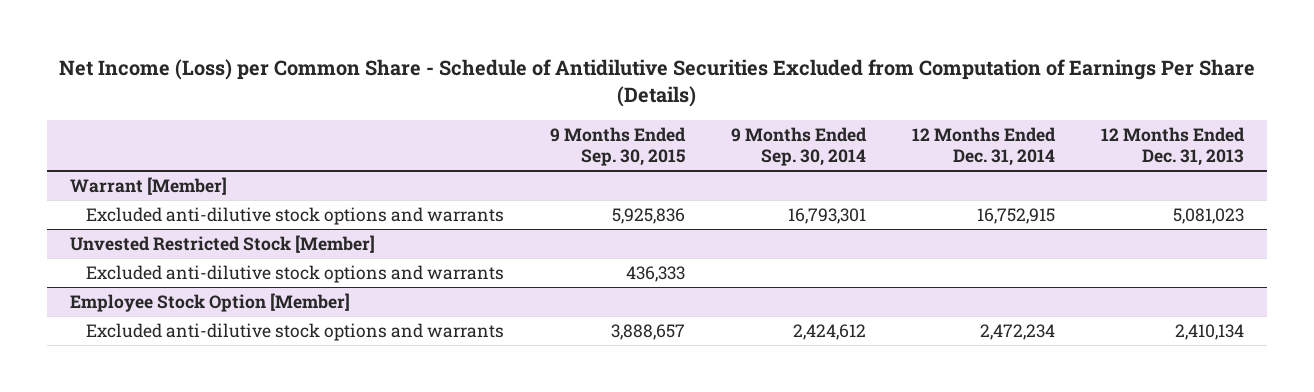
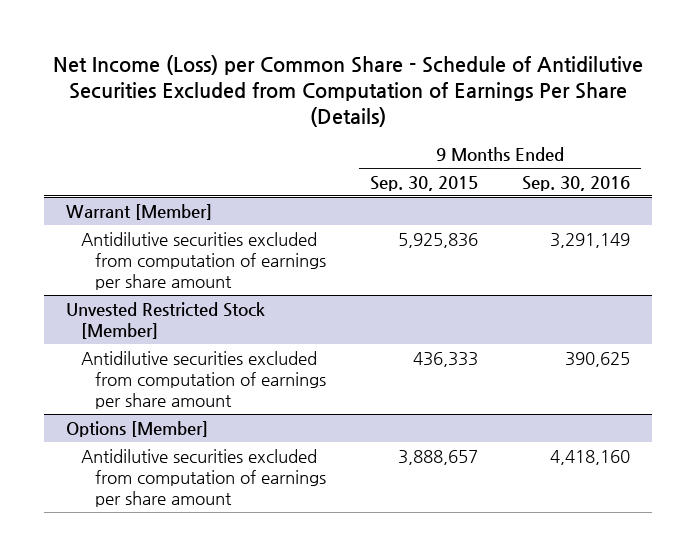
[731,126,868,167] 9 Months Ended Sep. 30, 2014 -> none
[912,126,1057,167] 12 Months Ended Dec. 31, 2014 -> none
[1101,126,1246,167] 12 Months Ended Dec. 31, 2013 -> none
none -> [521,176,630,192] Sep. 30, 2016
[86,206,505,225] Excluded anti-dilutive stock options and warrants -> [80,231,326,291] Antidilutive securities excluded from computation of earnings per share amount
[86,264,505,283] Excluded anti-dilutive stock options and warrants -> [80,350,326,410] Antidilutive securities excluded from computation of earnings per share amount
[70,292,351,312] Employee Stock Option [Member] -> [66,420,209,437] Options [Member]
[86,322,505,341] Excluded anti-dilutive stock options and warrants -> [80,448,326,508] Antidilutive securities excluded from computation of earnings per share amount

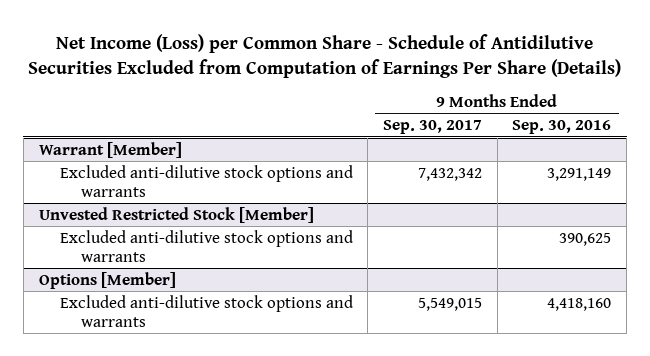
[369,176,478,192] Sep. 30, 2015 -> none
none -> [383,120,483,135] Sep. 30, 2017
[80,231,326,291] Antidilutive securities excluded from computation of earnings per share amount -> [59,164,353,197] Excluded anti-dilutive stock options and warrants
[80,350,326,410] Antidilutive securities excluded from computation of earnings per share amount -> [59,229,353,262] Excluded anti-dilutive stock options and warrants
[80,448,326,508] Antidilutive securities excluded from computation of earnings per share amount -> [59,294,353,327] Excluded anti-dilutive stock options and warrants

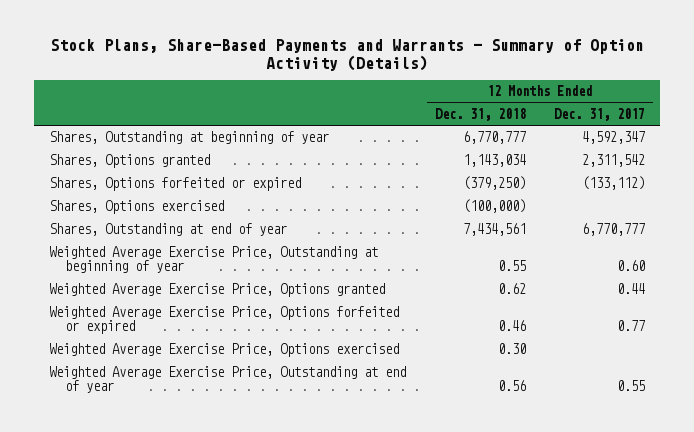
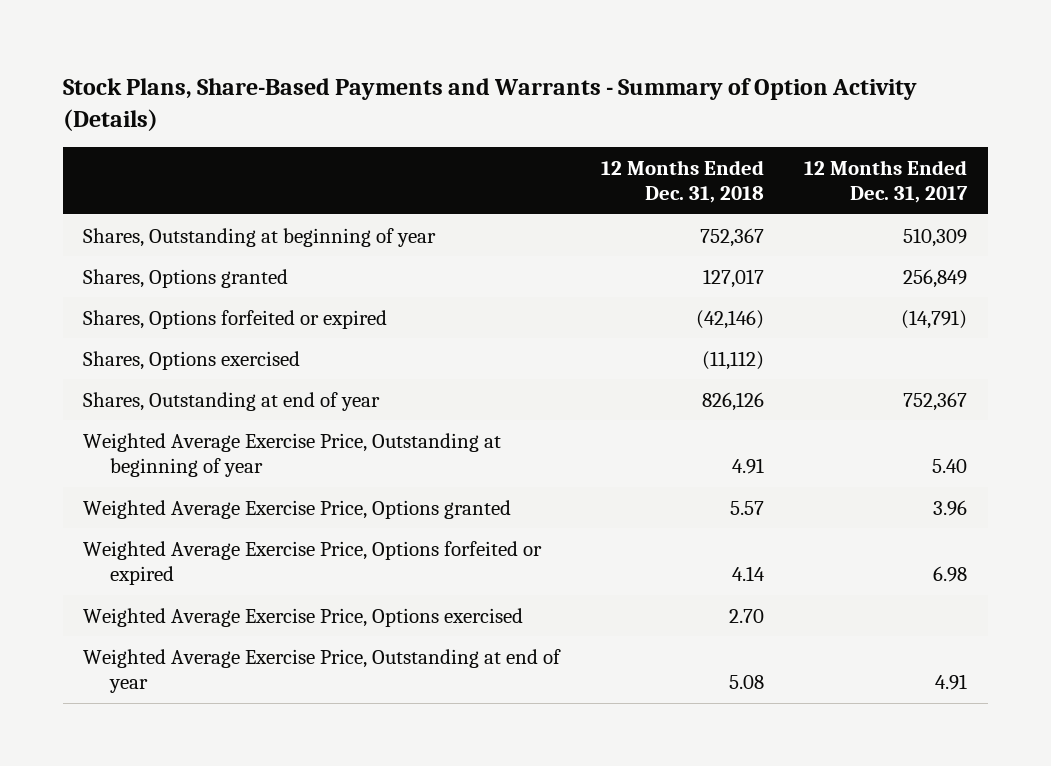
[462,131,526,145] 6,770,777 -> [699,227,764,247] 752,367
[582,131,646,145] 4,592,347 -> [903,227,968,247] 510,309
[462,154,526,168] 1,143,034 -> [702,268,764,288] 127,017
[582,154,646,168] 2,311,542 -> [903,268,968,288] 256,849
[462,176,526,191] (379,250) -> [695,309,764,329] (42,146)
[582,176,646,191] (133,112) -> [901,309,968,329] (14,791)
[462,199,526,214] (100,000) -> [701,350,764,370] (11,112)
[462,223,526,237] 7,434,561 -> [701,391,764,411] 826,126
[582,223,646,237] 6,770,777 -> [903,391,968,411] 752,367
[497,260,526,272] 0.55 -> [731,458,764,475] 4.91
[617,260,646,272] 0.60 -> [932,459,968,474] 5.40
[497,283,526,295] 0.62 -> [729,500,764,515] 5.57
[617,283,646,295] 0.44 -> [933,499,968,516] 3.96
[497,320,526,332] 0.46 -> [731,566,765,582] 4.14
[617,320,646,332] 0.77 -> [933,566,968,583] 6.98
[497,343,526,355] 0.30 -> [728,608,764,623] 2.70
[497,380,526,392] 0.56 -> [728,675,764,690] 5.08
[617,380,646,392] 0.55 -> [935,674,968,691] 4.91

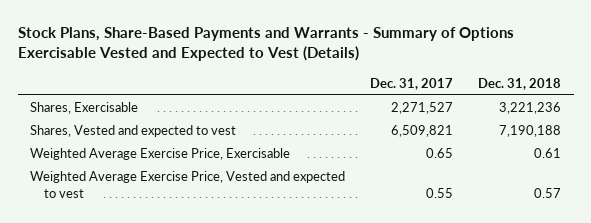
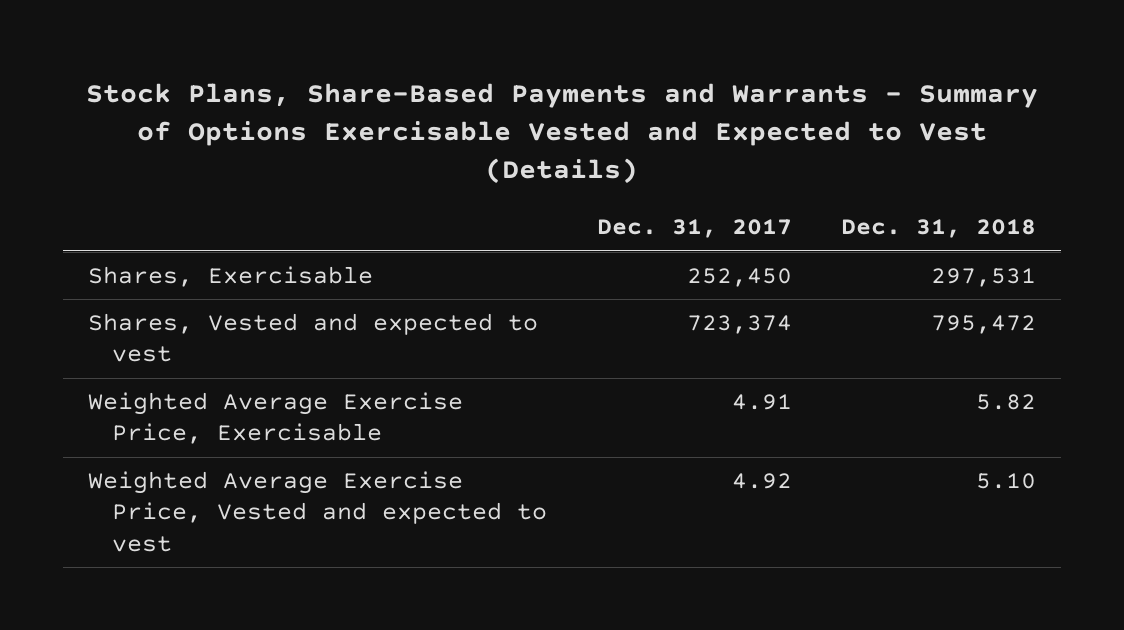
[391,102,454,115] 2,271,527 -> [686,268,792,288] 252,450
[499,102,562,115] 3,221,236 -> [931,268,1037,288] 297,531
[391,125,454,138] 6,509,821 -> [686,315,792,335] 723,374
[499,125,562,138] 7,190,188 -> [931,315,1037,335] 795,472
[426,148,454,159] 0.65 -> [731,394,792,411] 4.91
[534,148,562,159] 0.61 -> [976,394,1037,411] 5.82
[426,188,454,199] 0.55 -> [731,473,792,490] 4.92
[534,188,562,199] 0.57 -> [976,473,1037,490] 5.10

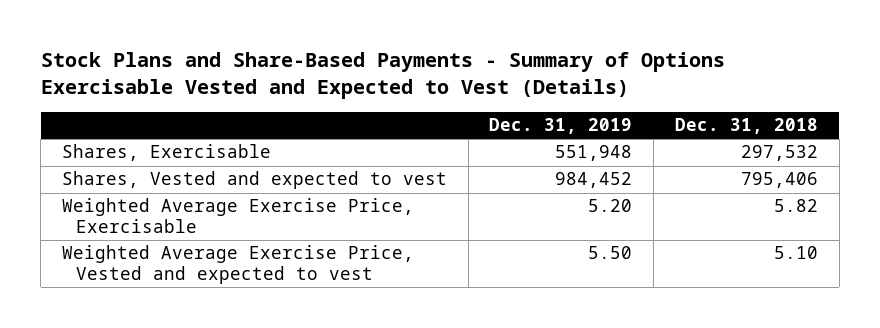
[85,82,1038,185] Stock Plans, Share-Based Payments and Warrants - Summary of Options Exercisable Vested and Expected to Vest (Details) -> [40,52,725,100] Stock Plans and Share-Based Payments - Summary of Options Exercisable Vested and Expected to Vest (Details)
[596,219,792,239] Dec. 31, 2017 -> none
none -> [489,118,633,135] Dec. 31, 2019
[931,268,1037,288] 297,531 -> [740,145,818,162] 297,532
[931,315,1037,335] 795,472 -> [740,172,818,189] 795,406

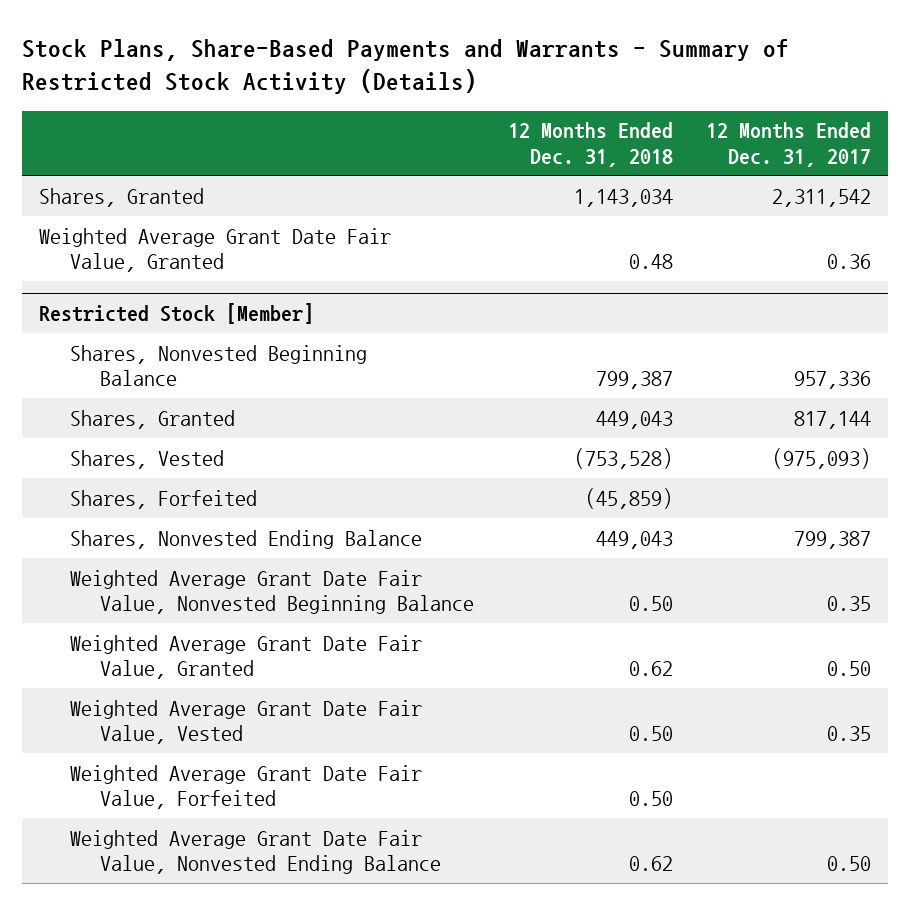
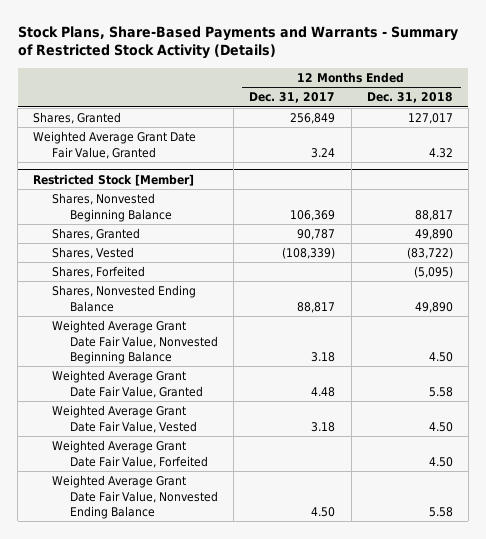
[573,188,673,207] 1,143,034 -> [407,113,453,125] 127,017
[772,188,872,207] 2,311,542 -> [290,113,336,125] 256,849
[628,254,673,270] 0.48 -> [428,147,453,158] 4.32
[827,254,872,270] 0.36 -> [311,147,336,158] 3.24
[595,371,673,390] 799,387 -> [414,209,453,221] 88,817
[794,371,872,390] 957,336 -> [290,209,336,221] 106,369
[595,410,673,429] 449,043 -> [414,229,453,241] 49,890
[794,410,872,429] 817,144 -> [297,229,336,241] 90,787
[573,447,673,469] (753,528) -> [406,247,453,260] (83,722)
[772,447,872,469] (975,093) -> [282,247,336,260] (108,339)
[584,487,673,509] (45,859) -> [413,266,453,279] (5,095)
[595,530,673,549] 449,043 -> [414,301,453,313] 49,890
[794,530,872,549] 799,387 -> [297,301,336,313] 88,817
[628,596,673,612] 0.50 -> [428,351,453,362] 4.50
[827,596,872,612] 0.35 -> [311,351,336,362] 3.18
[628,661,673,677] 0.62 -> [428,386,453,397] 5.58
[827,661,872,677] 0.50 -> [311,386,336,397] 4.48
[628,726,673,742] 0.50 -> [428,421,453,432] 4.50
[827,726,872,742] 0.35 -> [311,421,336,432] 3.18
[628,791,673,807] 0.50 -> [428,456,453,467] 4.50
[628,856,673,872] 0.62 -> [428,506,453,517] 5.58
[827,856,872,872] 0.50 -> [311,506,336,517] 4.50

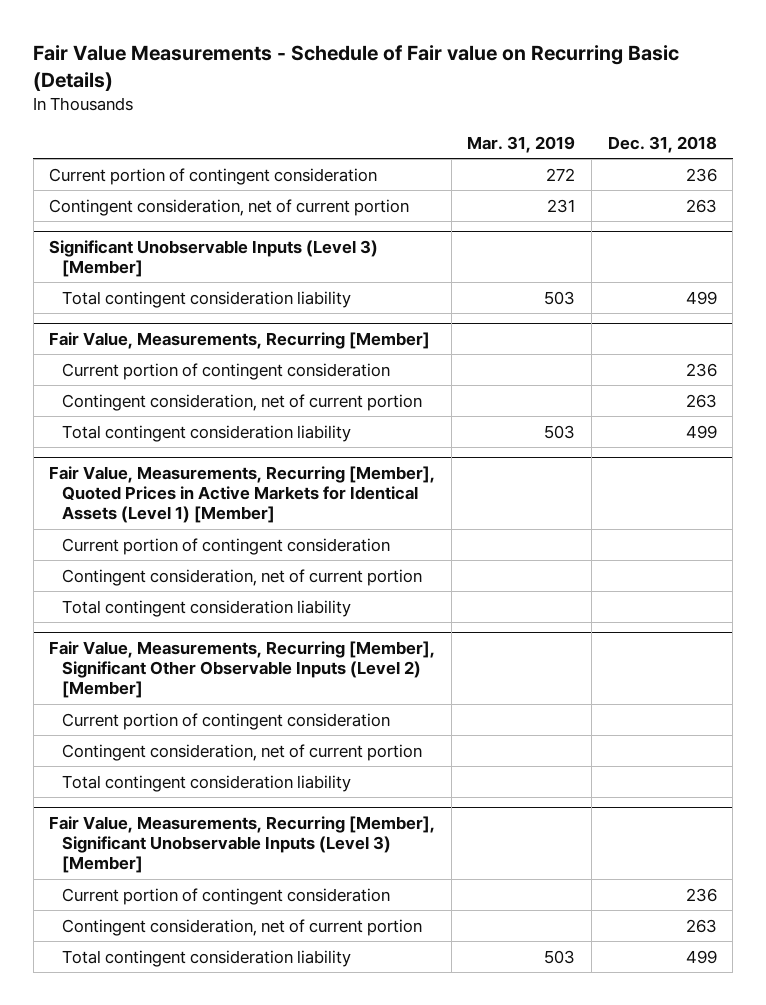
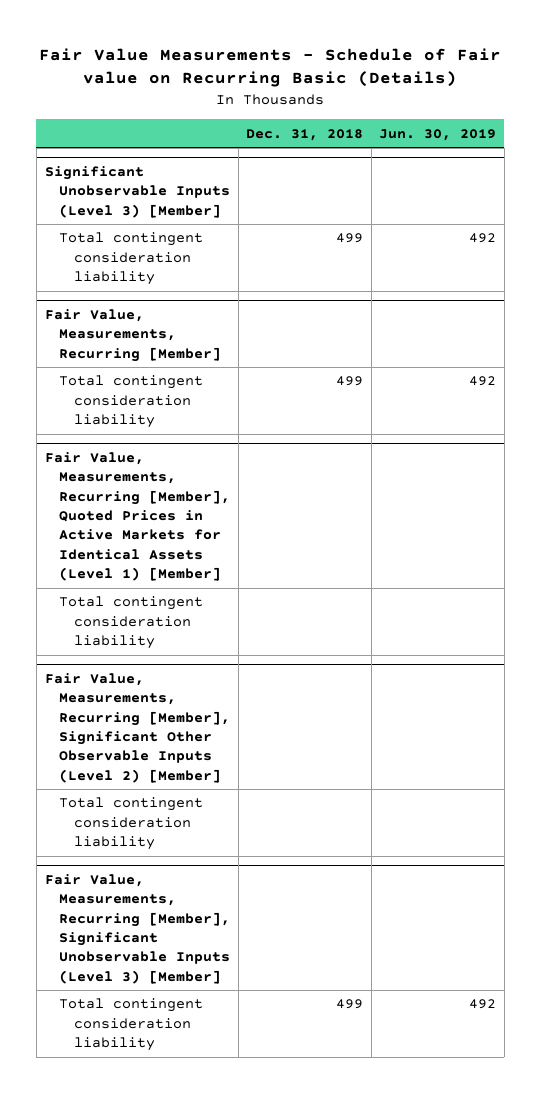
[467,135,576,153] Mar. 31, 2019 -> none
none -> [379,128,497,141] Jun. 30, 2019
[49,167,378,185] Current portion of contingent consideration -> none
[49,198,410,216] Contingent consideration, net of current portion -> none
[62,362,391,380] Current portion of contingent consideration -> none
[62,393,423,411] Contingent consideration, net of current portion -> none
[62,537,391,555] Current portion of contingent consideration -> none
[62,568,423,586] Contingent consideration, net of current portion -> none
[62,712,391,730] Current portion of contingent consideration -> none
[62,743,423,761] Contingent consideration, net of current portion -> none
[62,887,391,905] Current portion of contingent consideration -> none
[62,918,423,936] Contingent consideration, net of current portion -> none

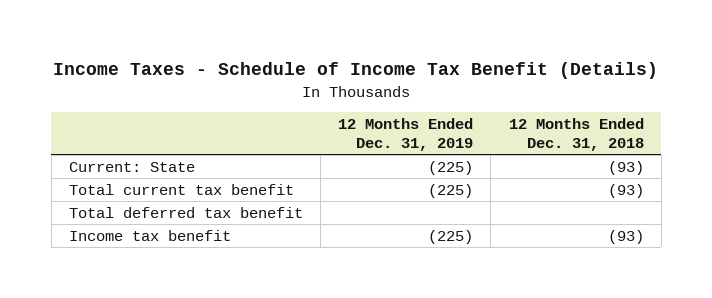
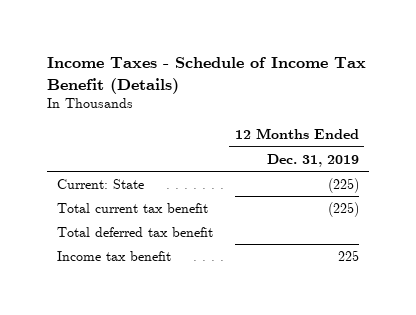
[508,118,644,151] 12 Months Ended Dec. 31, 2018 -> none
[428,229,474,244] (225) -> [337,250,359,262] 225

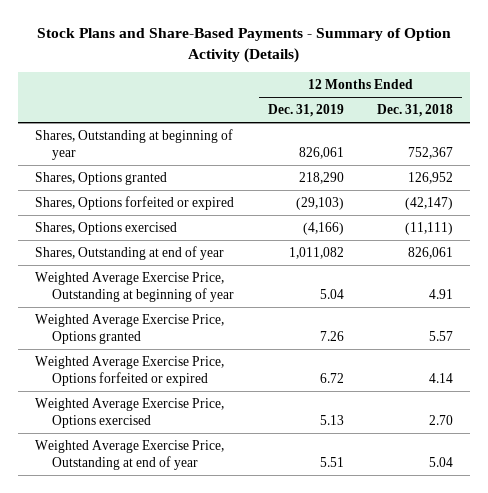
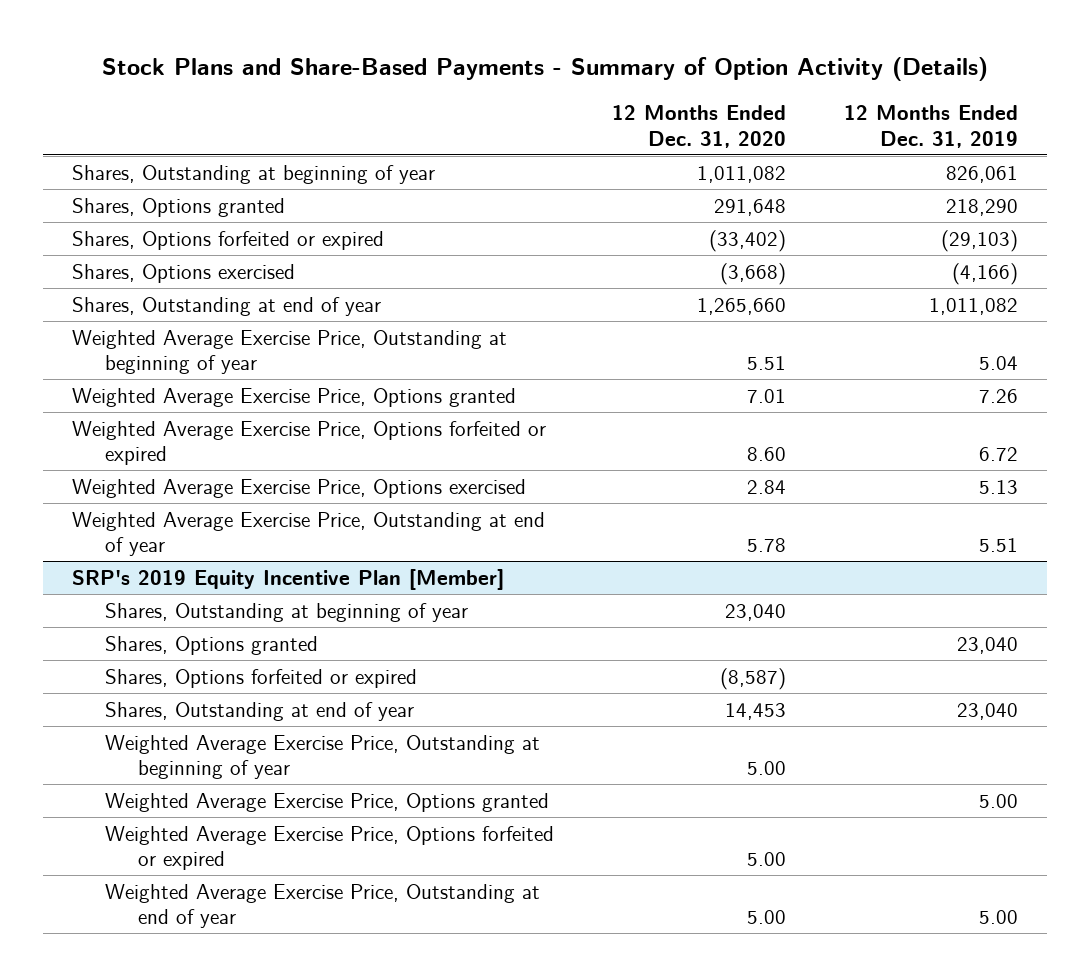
[377,104,454,118] Dec. 31, 2018 -> none
none -> [611,105,786,148] 12 Months Ended Dec. 31, 2020
none -> [71,568,504,590] SRP's 2019 Equity Incentive Plan [Member]
none -> [104,602,468,622] Shares, Outstanding at beginning of year
none -> [104,635,318,655] Shares, Options granted
none -> [104,668,417,688] Shares, Options forfeited or expired
none -> [104,701,414,721] Shares, Outstanding at end of year
none -> [104,734,540,780] Weighted Average Exercise Price, Outstanding at beginning of year
none -> [104,792,549,812] Weighted Average Exercise Price, Options granted
none -> [104,825,554,871] Weighted Average Exercise Price, Options forfeited or expired
none -> [104,883,540,929] Weighted Average Exercise Price, Outstanding at end of year

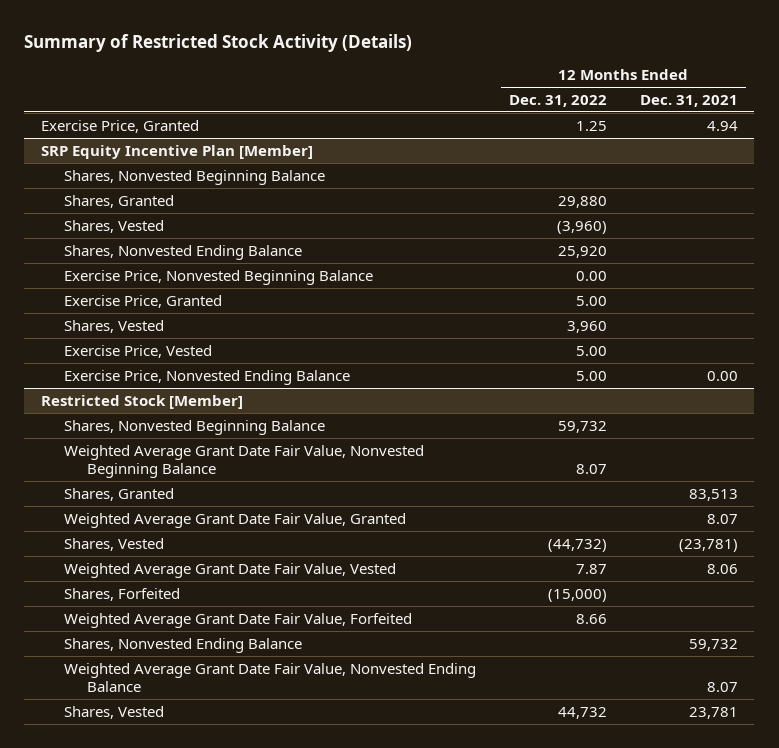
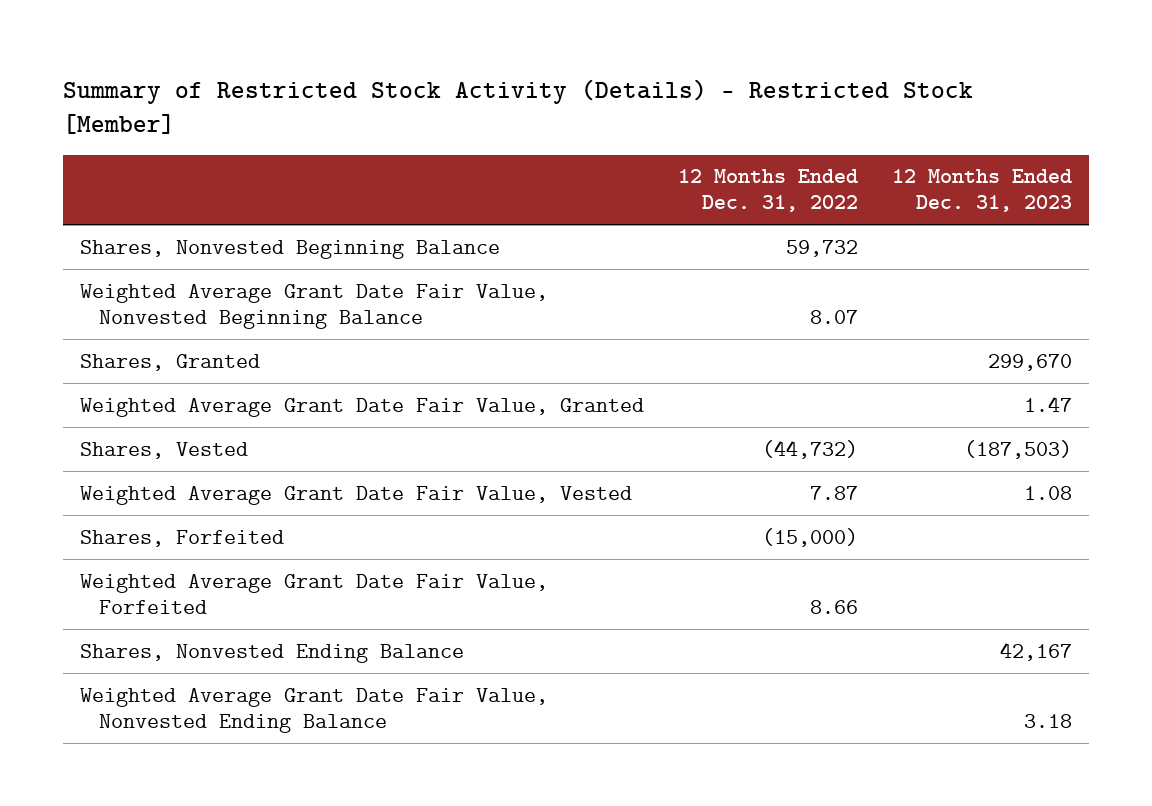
[24,33,413,52] Summary of Restricted Stock Activity (Details) -> [62,78,973,135] Summary of Restricted Stock Activity (Details) - Restricted Stock [Member]
[639,95,738,108] Dec. 31, 2021 -> none
none -> [892,169,1073,213] 12 Months Ended Dec. 31, 2023
[40,119,199,133] Exercise Price, Granted -> none
[40,144,313,159] SRP Equity Incentive Plan [Member] -> none
[63,169,325,185] Shares, Nonvested Beginning Balance -> none
[63,194,174,208] Shares, Granted -> none
[63,219,164,233] Shares, Vested -> none
[63,244,302,260] Shares, Nonvested Ending Balance -> none
[63,269,373,285] Exercise Price, Nonvested Beginning Balance -> none
[63,294,222,308] Exercise Price, Granted -> none
[63,319,164,333] Shares, Vested -> none
[63,344,212,358] Exercise Price, Vested -> none
[63,369,350,385] Exercise Price, Nonvested Ending Balance -> none
[40,394,243,409] Restricted Stock [Member] -> none
[63,705,164,719] Shares, Vested -> none

